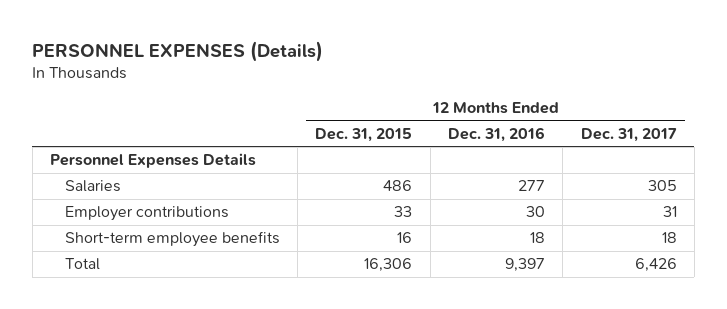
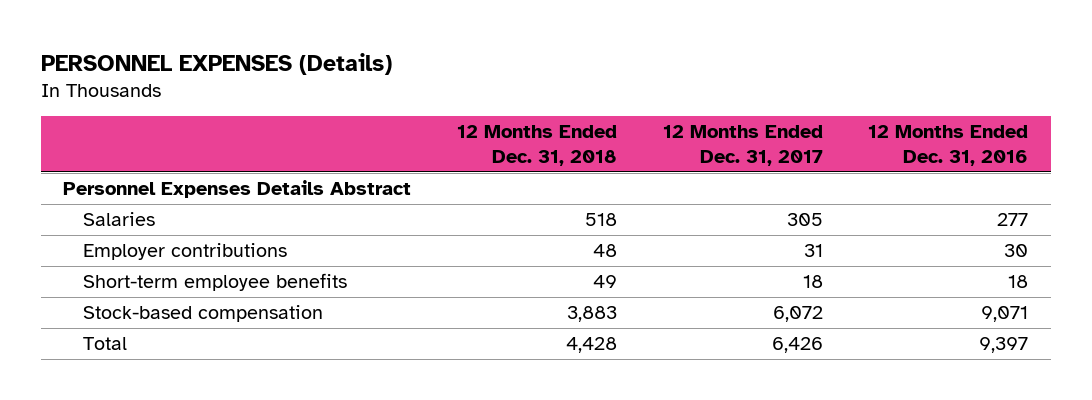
[315,127,413,142] Dec. 31, 2015 -> none
none -> [457,125,618,166] 12 Months Ended Dec. 31, 2018
[50,153,257,169] Personnel Expenses Details -> [63,179,412,198] Personnel Expenses Details Abstract
none -> [83,304,324,322] Stock-based compensation

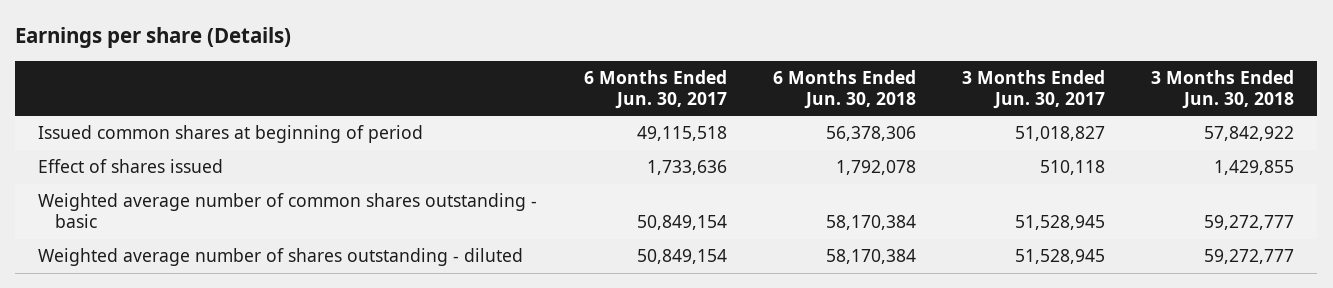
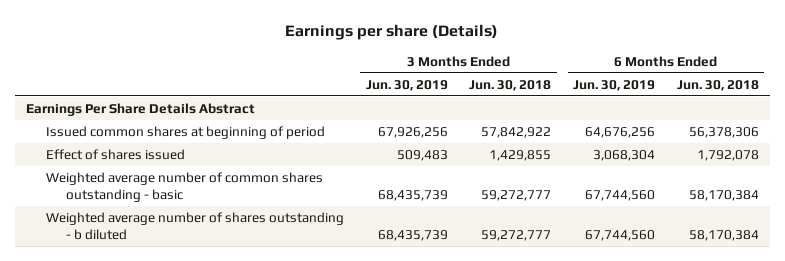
[583,69,727,109] 6 Months Ended Jun. 30, 2017 -> none
[962,69,1106,109] 3 Months Ended Jun. 30, 2017 -> none
none -> [365,79,448,91] Jun. 30, 2019
none -> [573,79,656,91] Jun. 30, 2019
none -> [25,102,255,116] Earnings Per Share Details Abstract
[38,248,524,267] Weighted average number of shares outstanding - diluted -> [45,211,344,240] Weighted average number of shares outstanding - b diluted

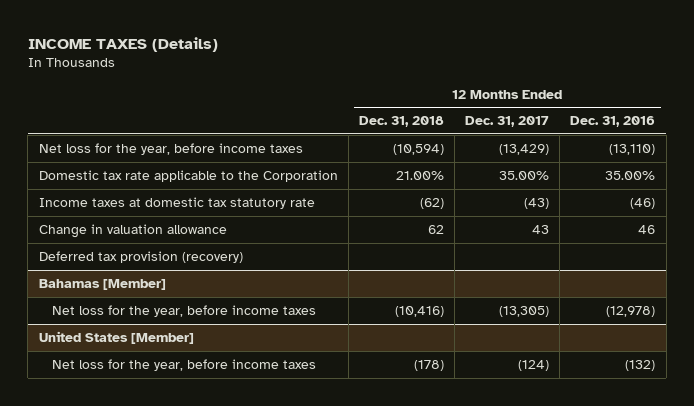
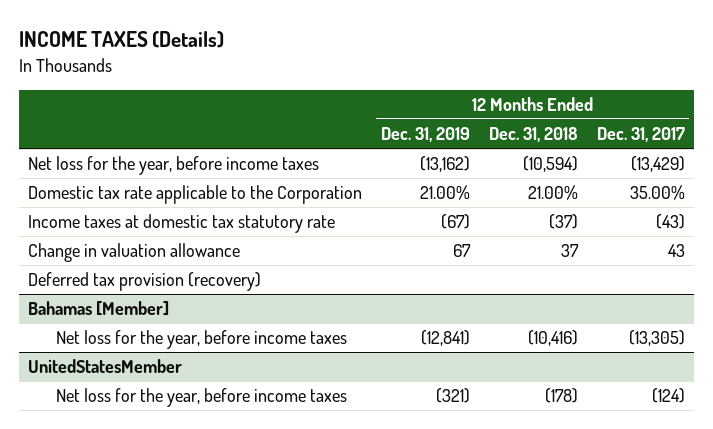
[570,116,656,128] Dec. 31, 2016 -> none
none -> [381,127,471,143] Dec. 31, 2019
[419,197,444,209] (62) -> [548,214,578,230] (37)
[427,224,444,234] 62 -> [560,244,579,258] 37
[38,330,194,344] United States [Member] -> [28,359,183,374] UnitedStatesMember

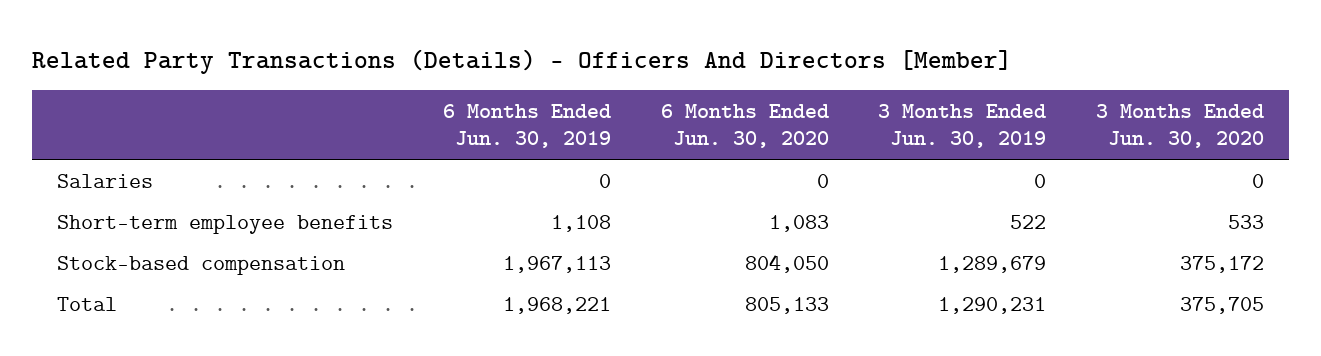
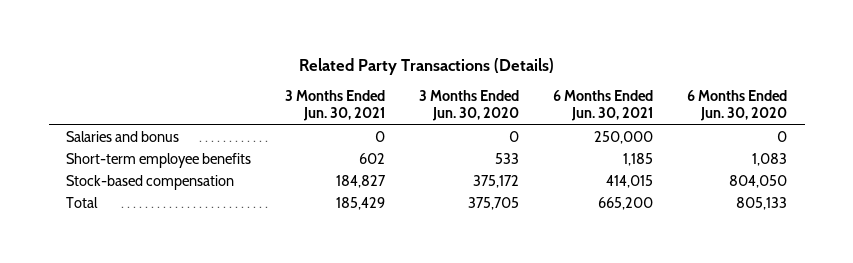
[32,48,1013,74] Related Party Transactions (Details) - Officers And Directors [Member] -> [298,57,554,75] Related Party Transactions (Details)
[442,103,611,149] 6 Months Ended Jun. 30, 2019 -> none
[878,103,1047,149] 3 Months Ended Jun. 30, 2019 -> none
none -> [284,90,385,122] 3 Months Ended Jun. 30, 2021
none -> [553,90,654,122] 6 Months Ended Jun. 30, 2021
[57,173,154,188] Salaries -> [65,131,179,143] Salaries and bonus

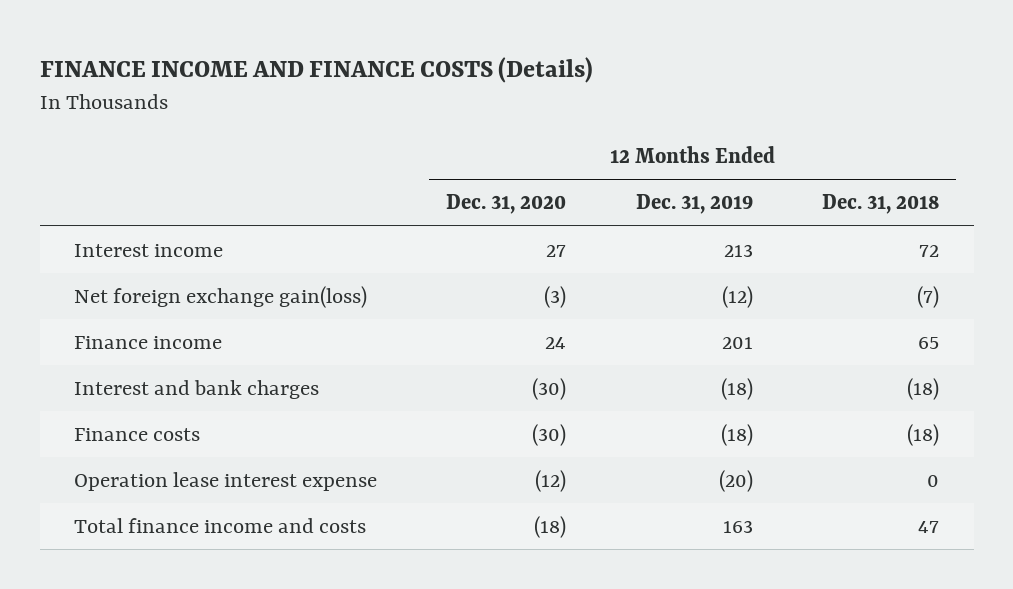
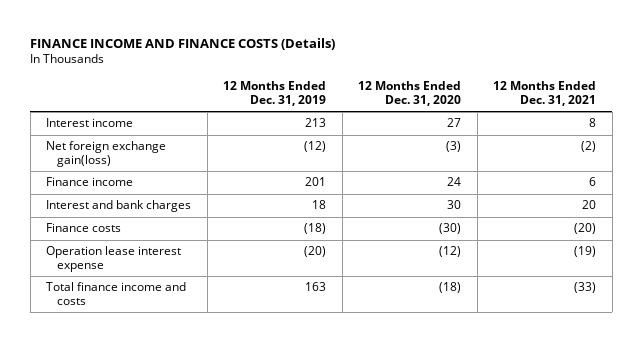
[821,194,939,215] Dec. 31, 2018 -> none
none -> [493,81,597,106] 12 Months Ended Dec. 31, 2021
[532,377,567,400] (30) -> [447,200,462,210] 30
[720,377,753,400] (18) -> [312,200,327,210] 18

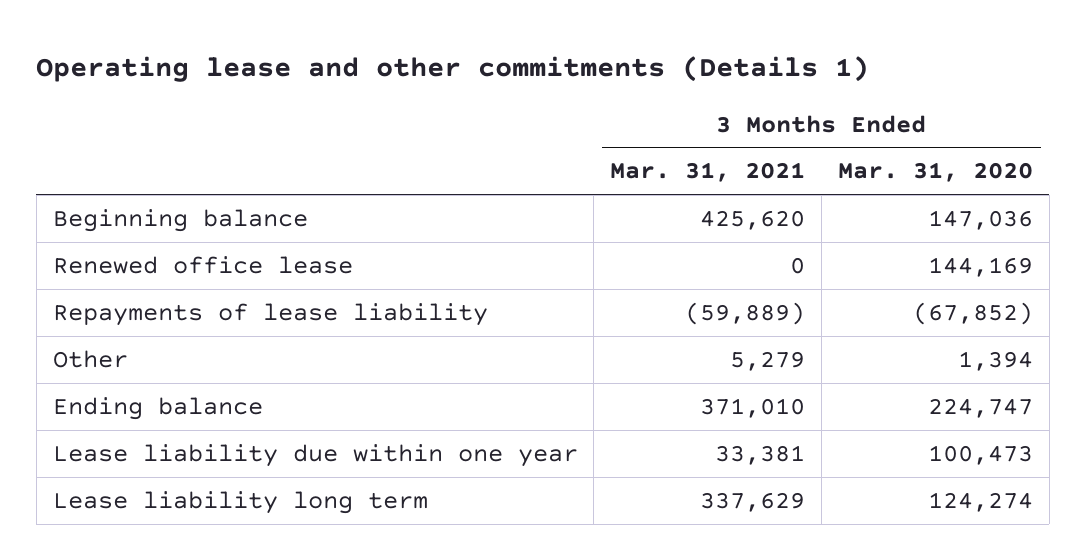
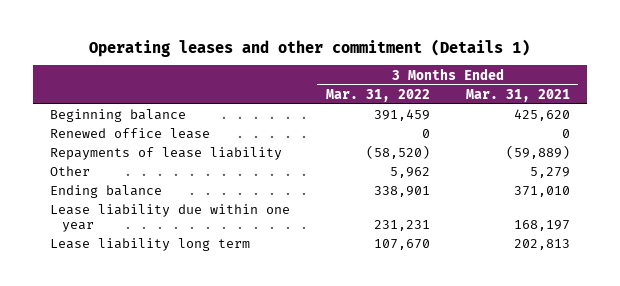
[36,55,870,82] Operating lease and other commitments (Details 1) -> [88,38,530,57] Operating leases and other commitment (Details 1)
[837,162,1033,183] Mar. 31, 2020 -> none
none -> [325,88,430,102] Mar. 31, 2022
[715,444,806,465] 33,381 -> [513,220,570,232] 168,197
[700,491,806,512] 337,629 -> [513,239,570,251] 202,813

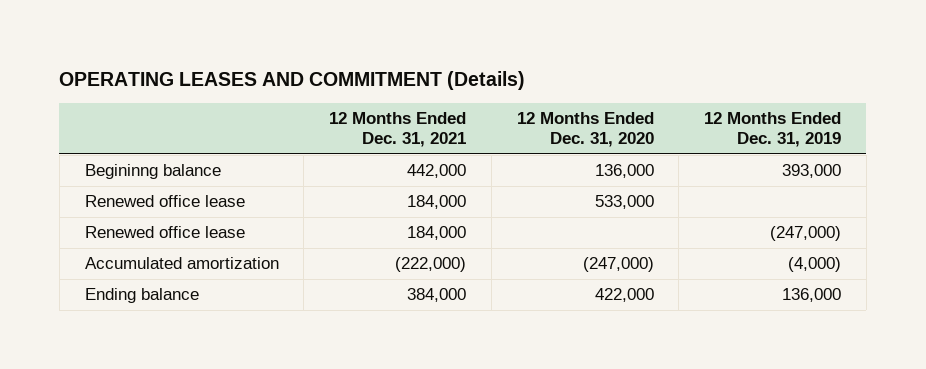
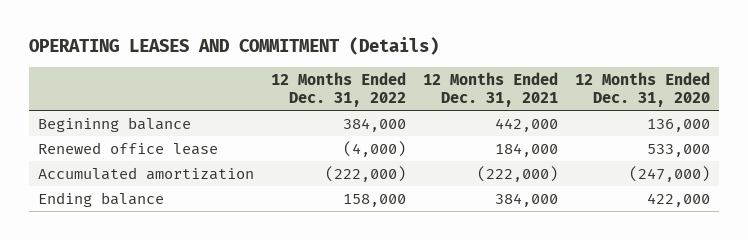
[704,112,842,148] 12 Months Ended Dec. 31, 2019 -> none
none -> [270,71,406,108] 12 Months Ended Dec. 31, 2022
[84,226,245,239] Renewed office lease -> none

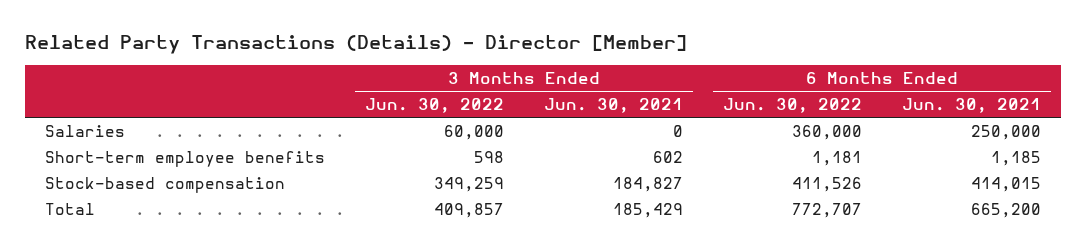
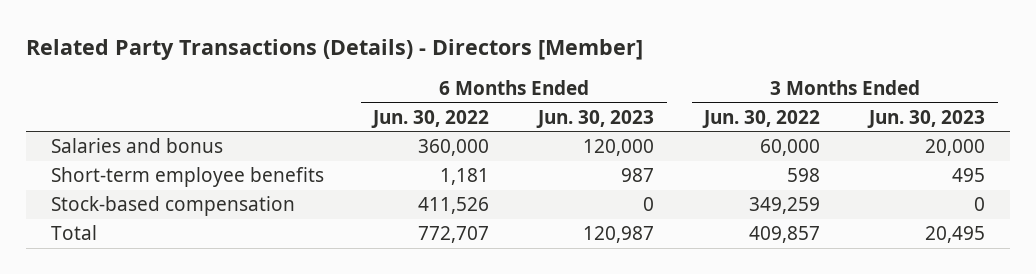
[25,35,688,55] Related Party Transactions (Details) - Director [Member] -> [25,38,643,60] Related Party Transactions (Details) - Directors [Member]
[544,98,684,114] Jun. 30, 2021 -> none
[901,98,1041,114] Jun. 30, 2021 -> none
none -> [536,109,655,128] Jun. 30, 2023
none -> [867,109,986,128] Jun. 30, 2023
[45,124,126,137] Salaries -> [50,138,223,154] Salaries and bonus

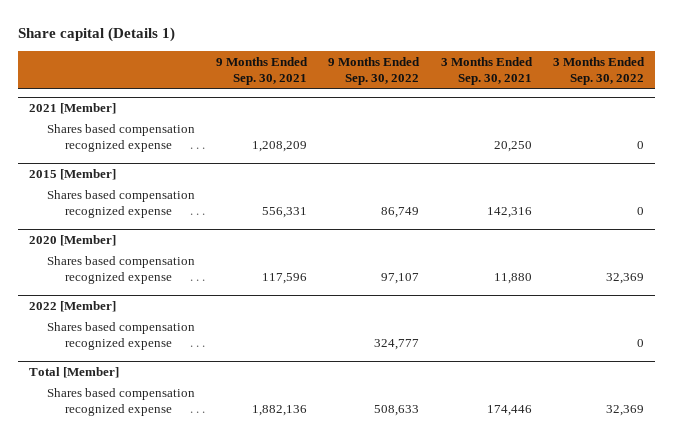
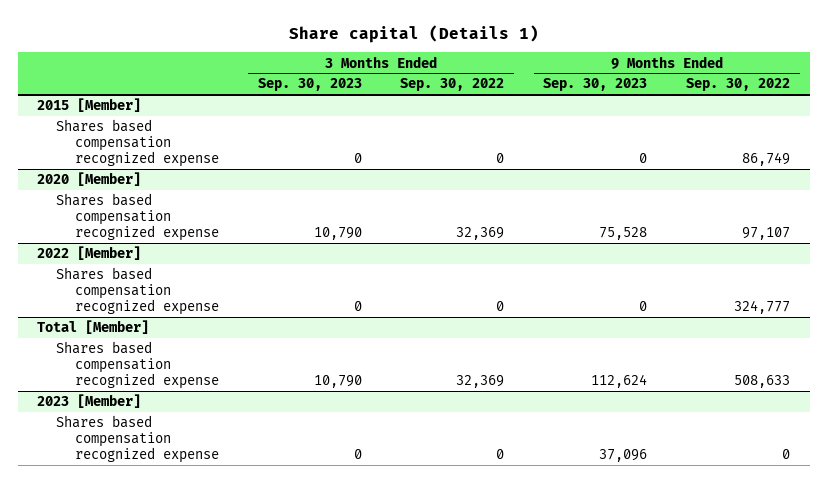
[216,56,309,85] 9 Months Ended Sep. 30, 2021 -> none
[440,56,533,85] 3 Months Ended Sep. 30, 2021 -> none
none -> [257,78,362,92] Sep. 30, 2023
none -> [543,78,648,92] Sep. 30, 2023
[28,102,116,114] 2021 [Member] -> none
[46,123,195,152] Shares based compensation recognized expense -> none
none -> [37,394,142,409] 2023 [Member]
none -> [56,415,219,464] Shares based compensation recognized expense

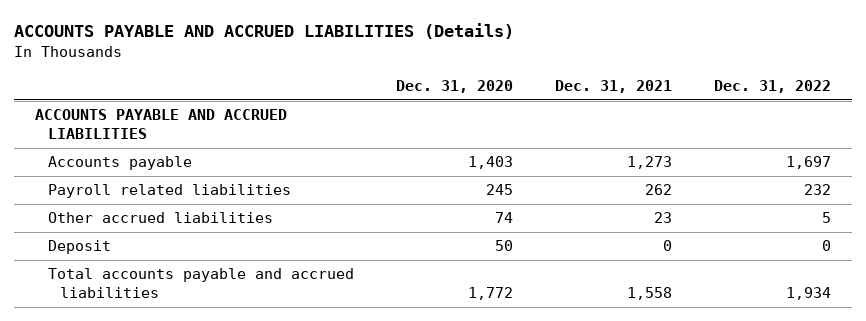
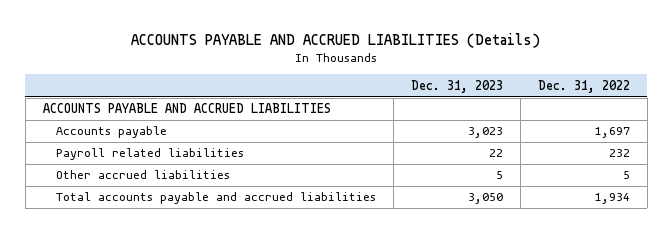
[395,80,513,94] Dec. 31, 2020 -> none
[554,80,672,94] Dec. 31, 2021 -> none
none -> [410,79,503,93] Dec. 31, 2023
[47,240,111,255] Deposit -> none

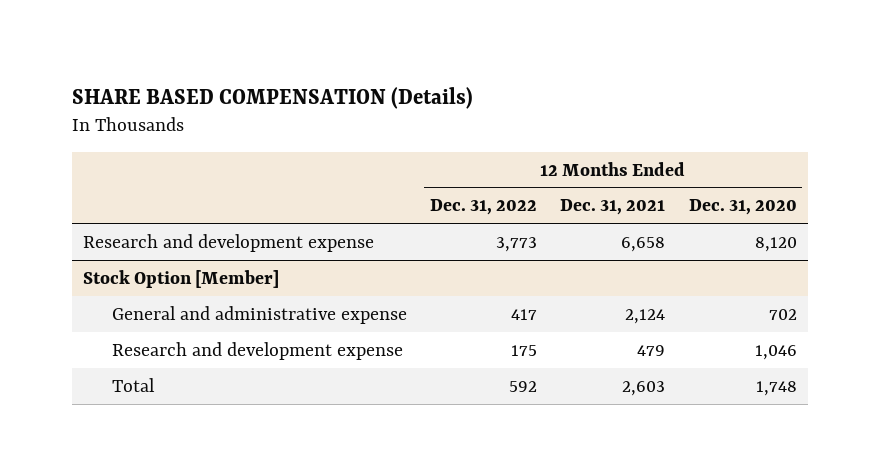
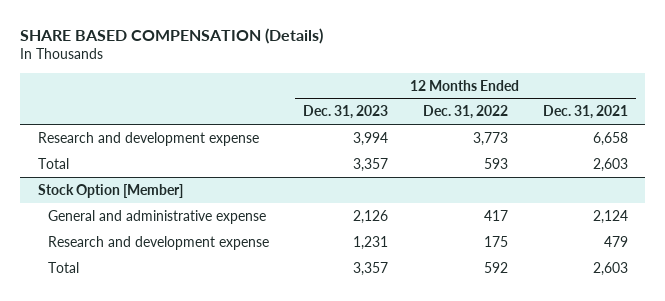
[688,199,797,216] Dec. 31, 2020 -> none
none -> [303,105,389,120] Dec. 31, 2023
none -> [37,157,69,169] Total

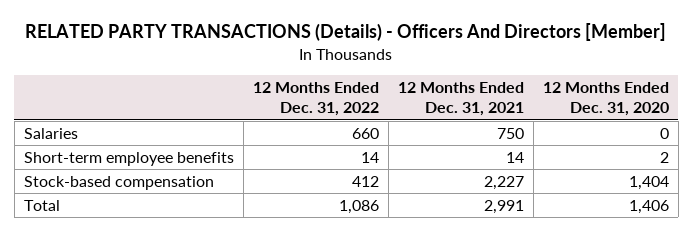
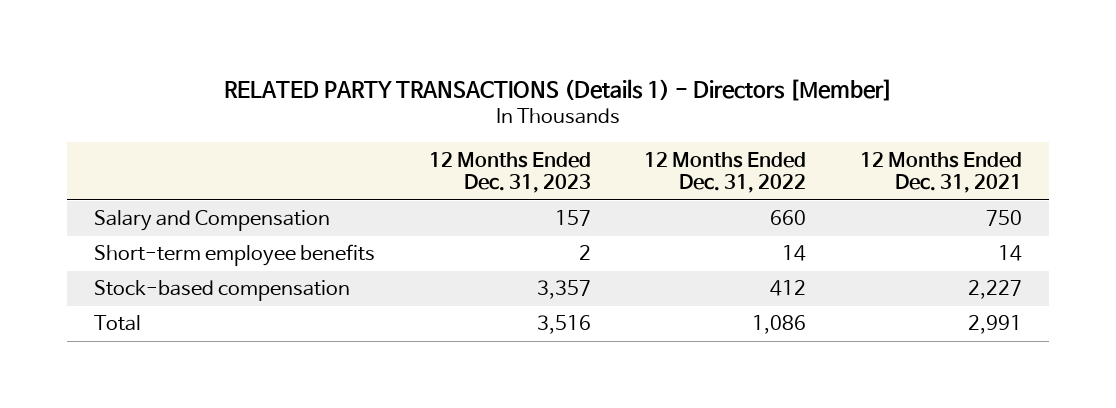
[25,23,667,42] RELATED PARTY TRANSACTIONS (Details) - Officers And Directors [Member] -> [223,79,893,102] RELATED PARTY TRANSACTIONS (Details 1) - Directors [Member]
[542,82,669,117] 12 Months Ended Dec. 31, 2020 -> none
none -> [428,151,591,194] 12 Months Ended Dec. 31, 2023
[23,127,78,139] Salaries -> [93,210,330,232] Salary and Compensation

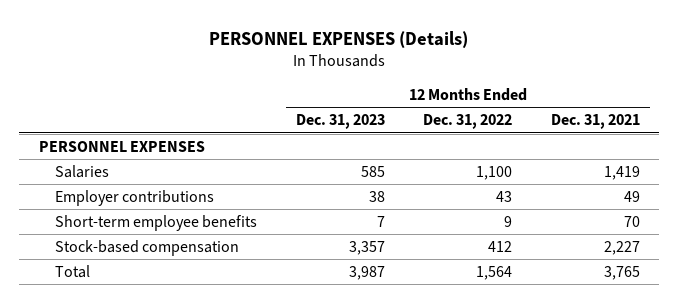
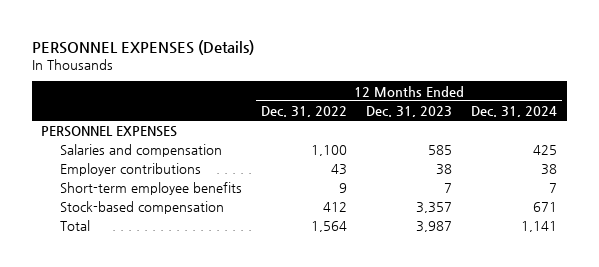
[551,114,641,130] Dec. 31, 2021 -> none
none -> [471,105,558,117] Dec. 31, 2024
[55,164,110,178] Salaries -> [59,144,222,158] Salaries and compensation

